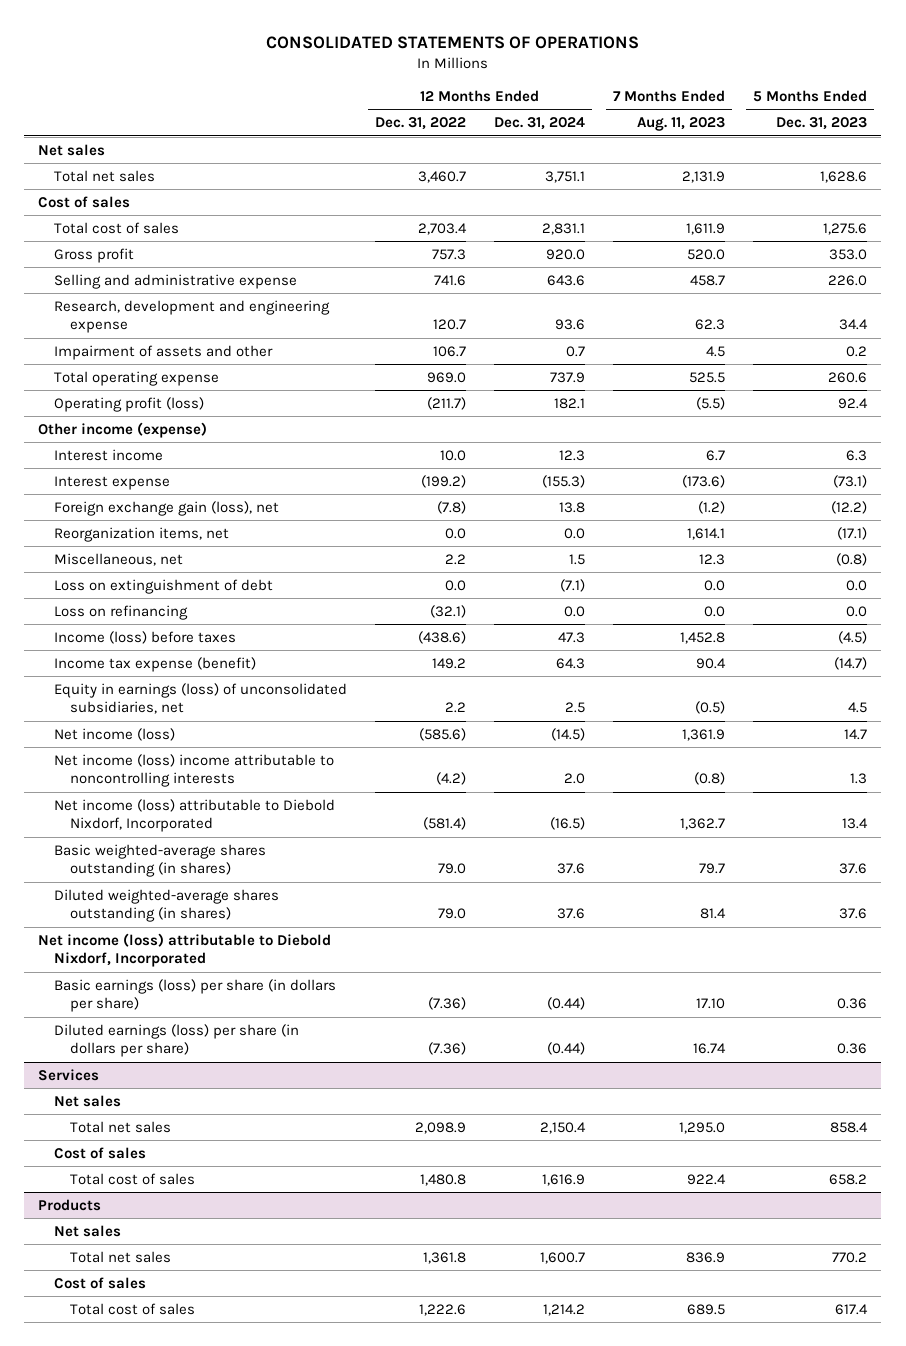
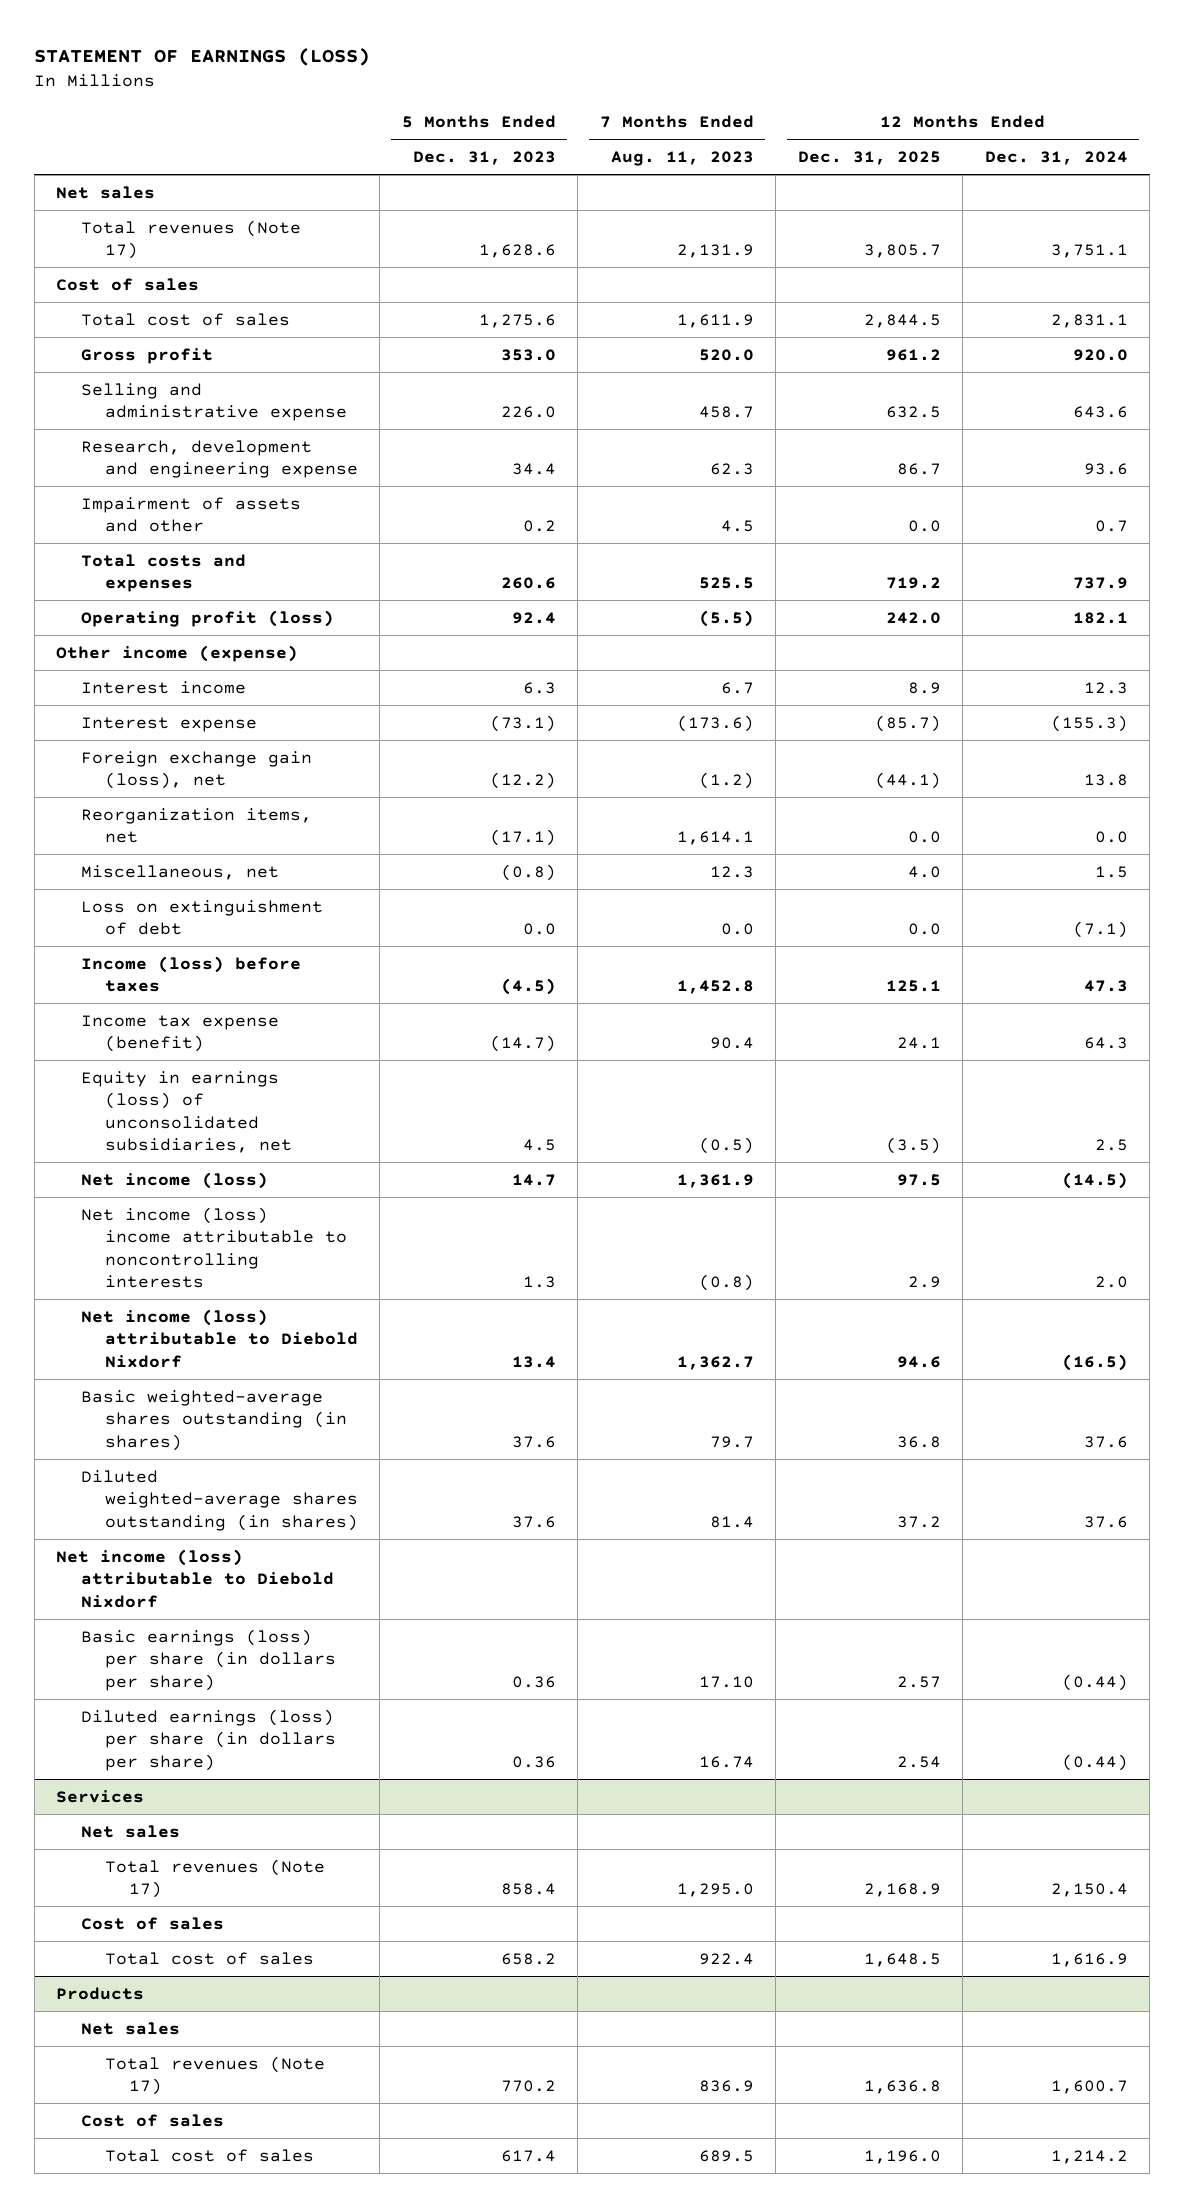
[265,35,639,49] CONSOLIDATED STATEMENTS OF OPERATIONS -> [34,48,371,67] STATEMENT OF EARNINGS (LOSS)
[375,117,467,131] Dec. 31, 2022 -> none
none -> [797,151,941,166] Dec. 31, 2025
[54,169,156,182] Total net sales -> [80,219,301,260] Total revenues (Note 17)
[54,370,220,386] Total operating expense -> [80,553,246,593] Total costs and expenses
[54,604,189,620] Loss on refinancing -> none
[54,798,336,833] Net income (loss) attributable to Diebold Nixdorf, Incorporated -> [80,1308,358,1368] Net income (loss) attributable to Diebold Nixdorf
[38,932,332,968] Net income (loss) attributable to Diebold Nixdorf, Incorporated -> [56,1548,334,1608] Net income (loss) attributable to Diebold Nixdorf
[70,1120,172,1133] Total net sales -> [104,1858,325,1899] Total revenues (Note 17)
[70,1250,172,1263] Total net sales -> [104,2055,325,2096] Total revenues (Note 17)

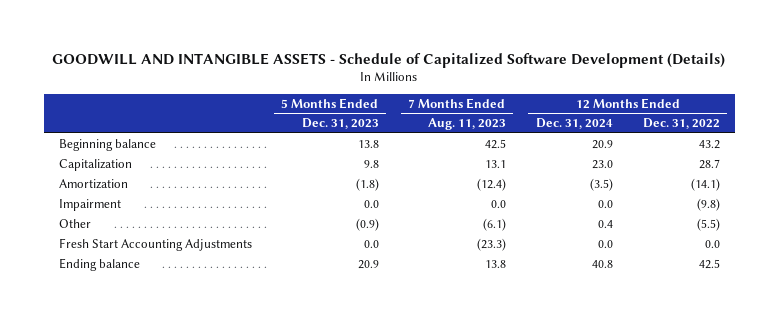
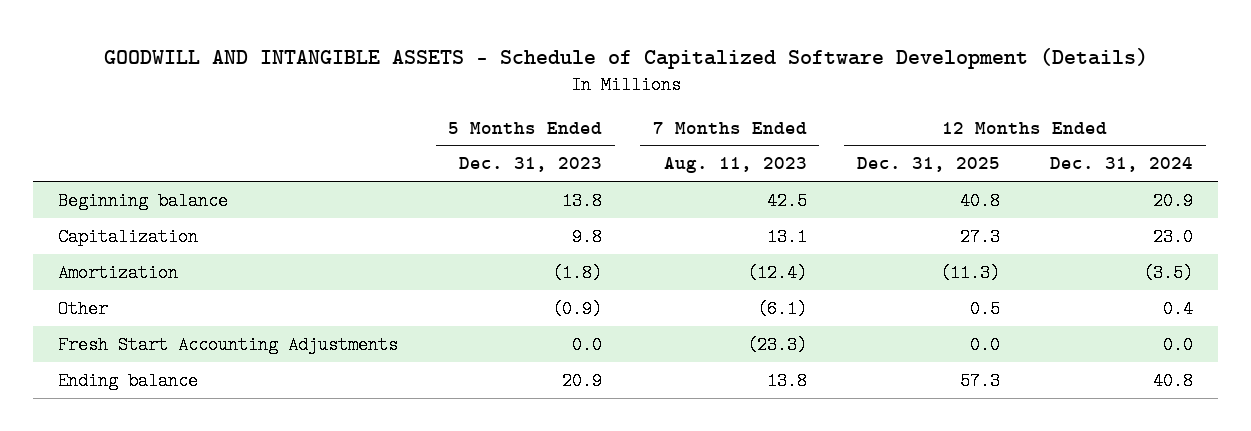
[642,118,720,130] Dec. 31, 2022 -> none
none -> [856,157,1000,173] Dec. 31, 2025
[58,198,121,211] Impairment -> none

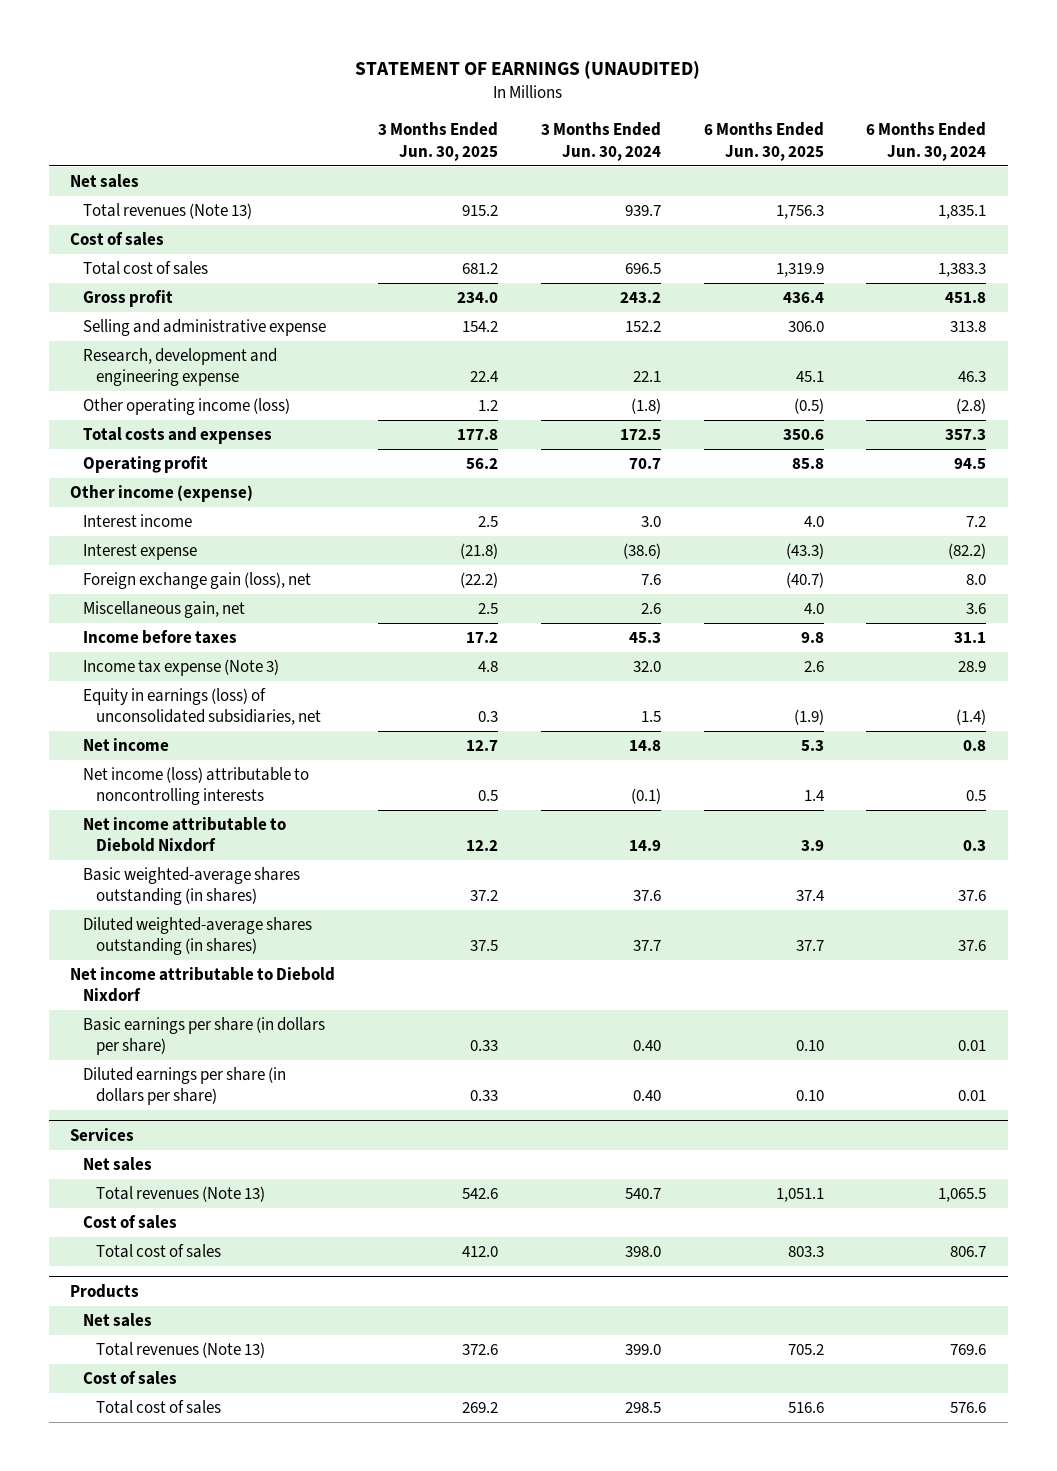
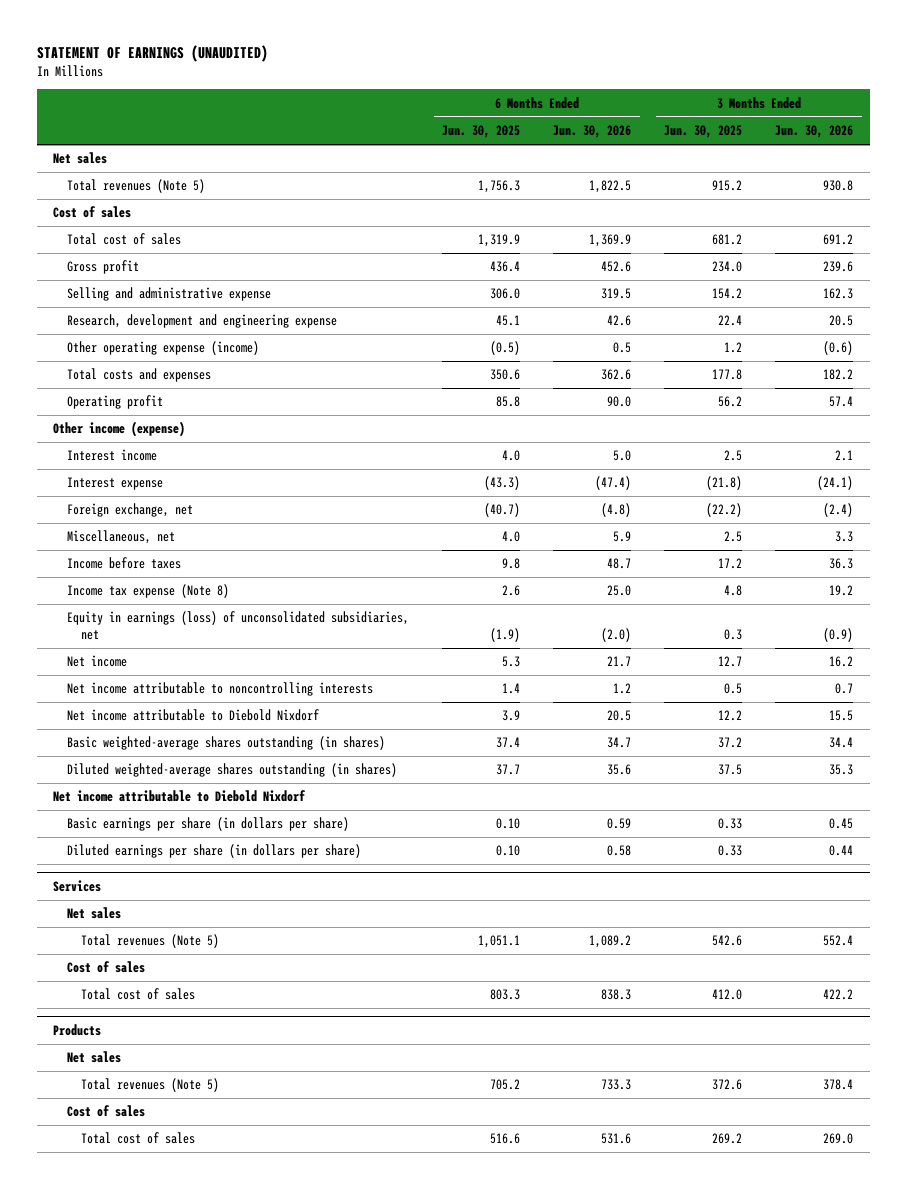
[540,122,661,161] 3 Months Ended Jun. 30, 2024 -> none
[866,122,987,161] 6 Months Ended Jun. 30, 2024 -> none
none -> [553,124,632,138] Jun. 30, 2026
none -> [775,124,854,138] Jun. 30, 2026
[83,203,253,220] Total revenues (Note 13) -> [67,179,206,194] Total revenues (Note 5)
[83,398,291,416] Other operating income (loss) -> [67,341,260,356] Other operating expense (income)
[83,572,312,590] Foreign exchange gain (loss), net -> [67,503,194,518] Foreign exchange, net
[83,601,246,619] Miscellaneous gain, net -> [67,530,176,545] Miscellaneous, net
[83,659,280,677] Income tax expense (Note 3) -> [67,584,230,599] Income tax expense (Note 8)
[83,767,310,806] Net income (loss) attributable to noncontrolling interests -> [67,682,374,697] Net income attributable to noncontrolling interests
[96,1186,266,1203] Total revenues (Note 13) -> [81,934,220,949] Total revenues (Note 5)
[96,1342,266,1359] Total revenues (Note 13) -> [81,1078,220,1093] Total revenues (Note 5)

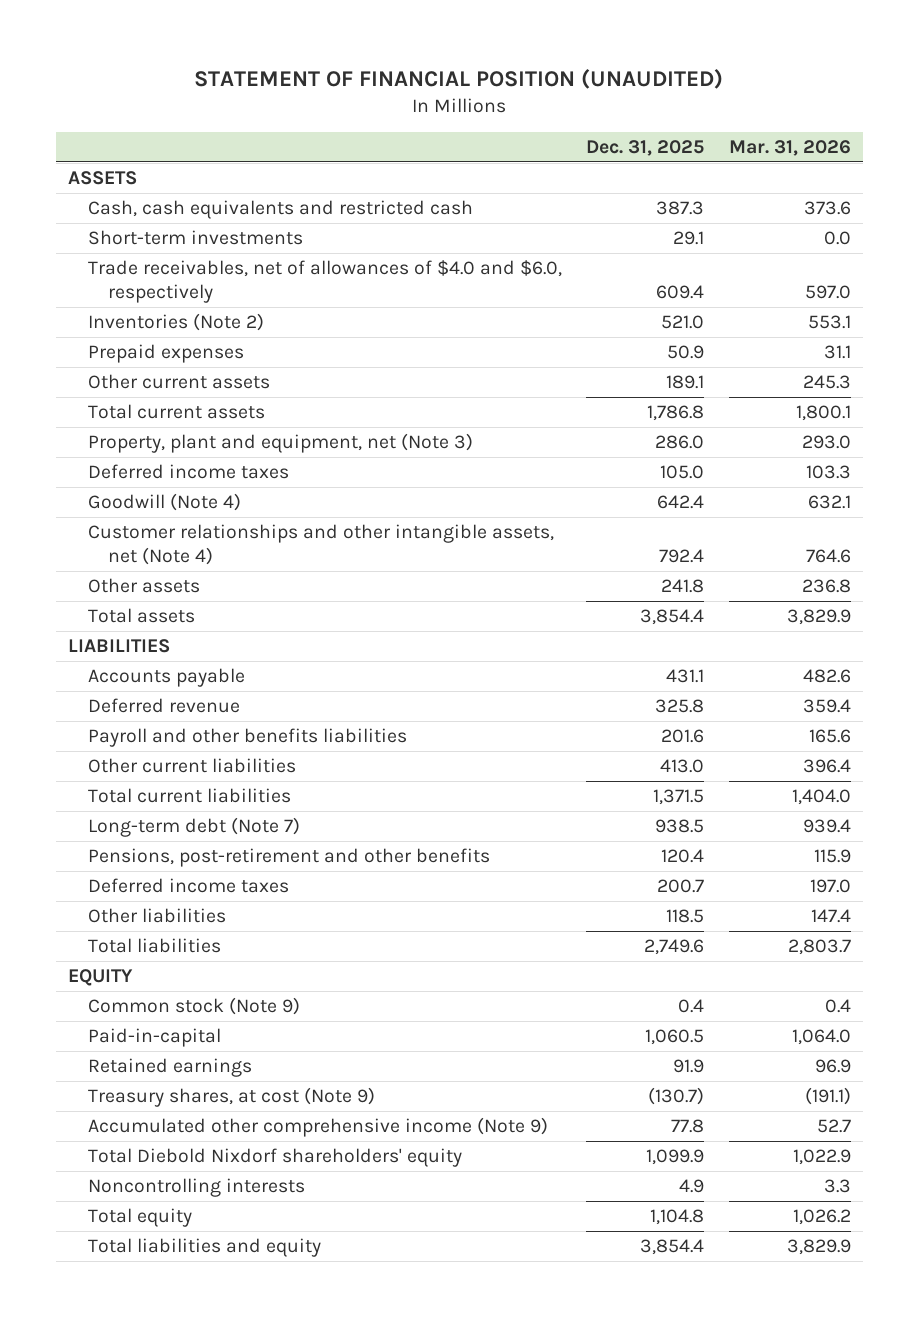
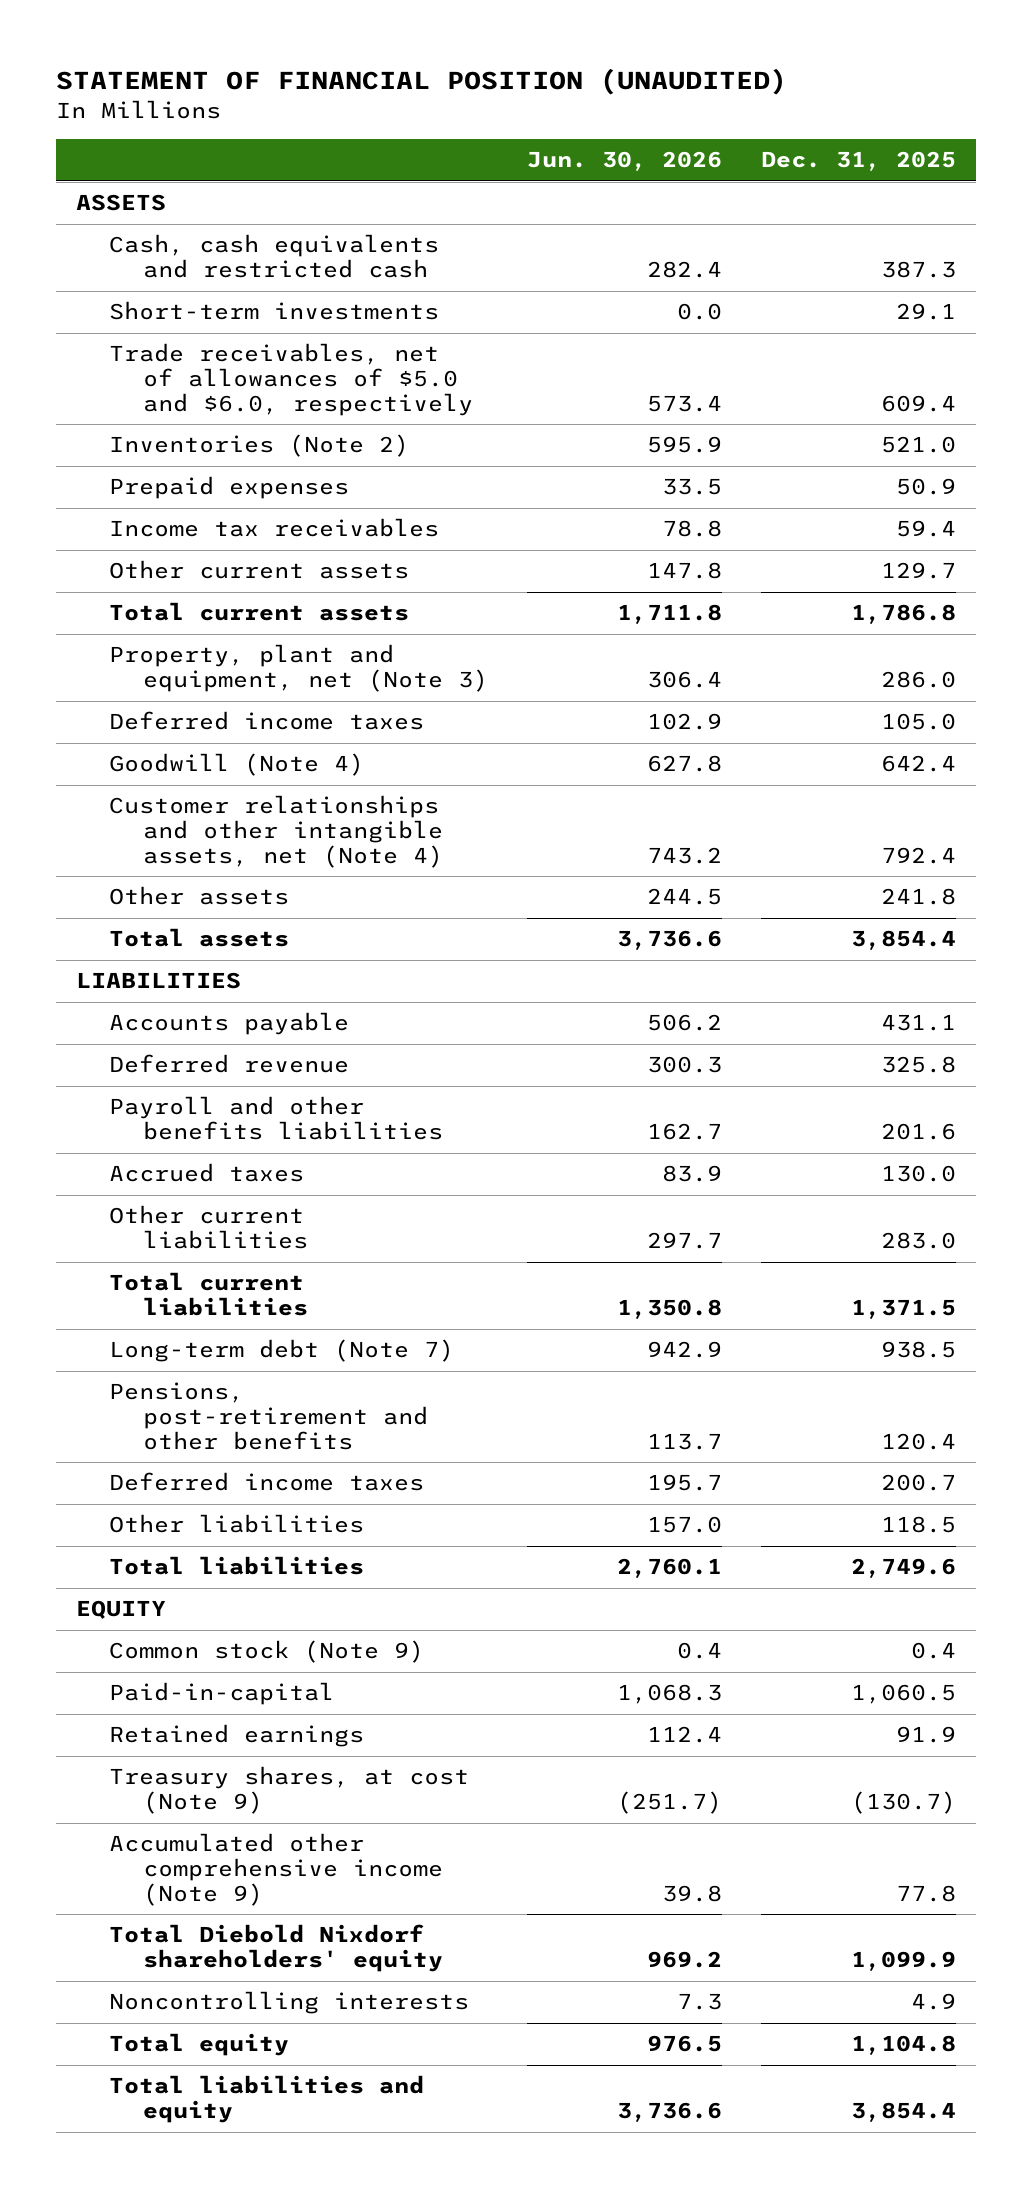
[728,139,851,156] Mar. 31, 2026 -> none
none -> [526,151,722,172] Jun. 30, 2026
[87,260,562,304] Trade receivables, net of allowances of $4.0 and $6.0, respectively -> [109,343,473,417] Trade receivables, net of allowances of $5.0 and $6.0, respectively
none -> [109,518,440,538] Income tax receivables
[666,375,705,390] 189.1 -> [880,562,956,580] 129.7
none -> [109,1163,305,1183] Accrued taxes
[660,759,705,774] 413.0 -> [880,1232,956,1250] 283.0

